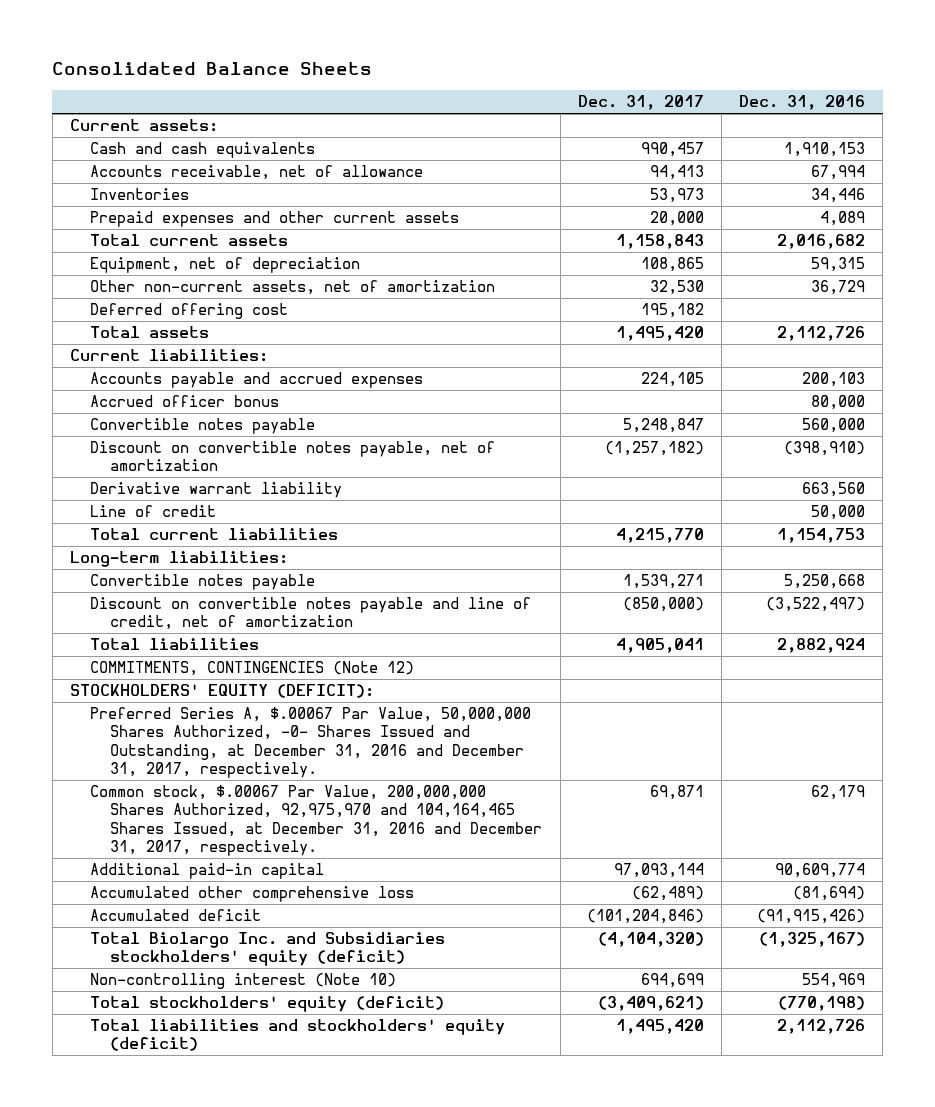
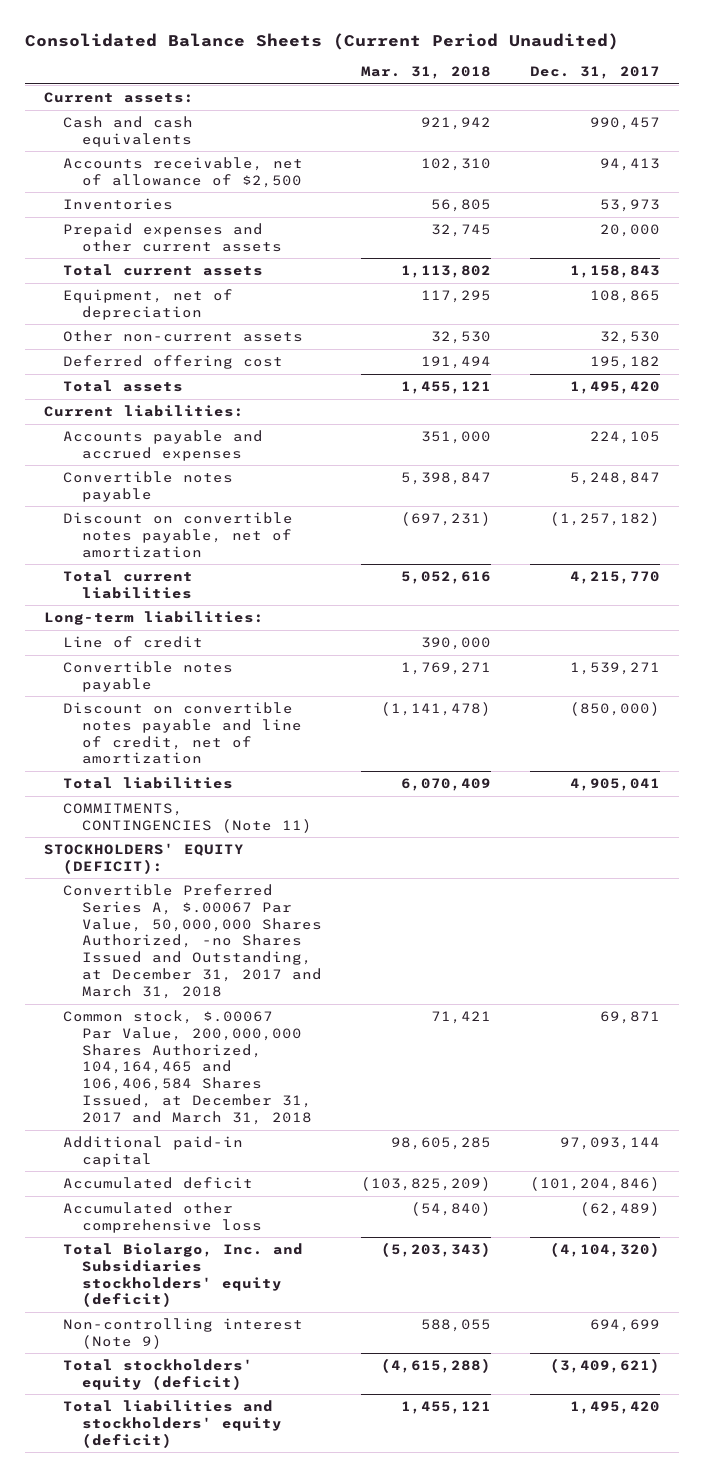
[52,62,373,76] Consolidated Balance Sheets -> [24,32,619,50] Consolidated Balance Sheets (Current Period Unaudited)
[739,95,866,111] Dec. 31, 2016 -> none
none -> [360,66,491,80] Mar. 31, 2018
[90,165,424,181] Accounts receivable, net of allowance -> [63,157,304,188] Accounts receivable, net of allowance of $2,500
[90,280,496,296] Other non-current assets, net of amortization -> [63,330,304,343] Other non-current assets
[90,395,280,408] Accrued officer bonus -> none
[90,482,343,499] Derivative warrant liability -> none
[90,505,217,518] Line of credit -> [63,636,204,649] Line of credit
[90,661,415,677] COMMITMENTS, CONTINGENCIES (Note 12) -> [63,803,312,833] COMMITMENTS, CONTINGENCIES (Note 11)
[90,707,532,778] Preferred Series A, $.00067 Par Value, 50,000,000 Shares Authorized, -0- Shares Issued and Outstanding, at December 31, 2016 and December 31, 2017, respectively. -> [63,884,322,999] Convertible Preferred Series A, $.00067 Par Value, 50,000,000 Shares Authorized, -no Shares Issued and Outstanding, at December 31, 2017 and March 31, 2018
[90,785,543,856] Common stock, $.00067 Par Value, 200,000,000 Shares Authorized, 92,975,970 and 104,164,465 Shares Issued, at December 31, 2016 and December 31, 2017, respectively. -> [63,1010,312,1125] Common stock, $.00067 Par Value, 200,000,000 Shares Authorized, 104,164,465 and 106,406,584 Shares Issued, at December 31, 2017 and March 31, 2018
[90,886,415,903] Accumulated other comprehensive loss -> [63,1202,262,1233] Accumulated other comprehensive loss
[90,932,446,967] Total Biolargo Inc. and Subsidiaries stockholders' equity (deficit) -> [63,1243,304,1308] Total Biolargo, Inc. and Subsidiaries stockholders' equity (deficit)
[90,973,397,990] Non-controlling interest (Note 10) -> [63,1318,304,1349] Non-controlling interest (Note 9)

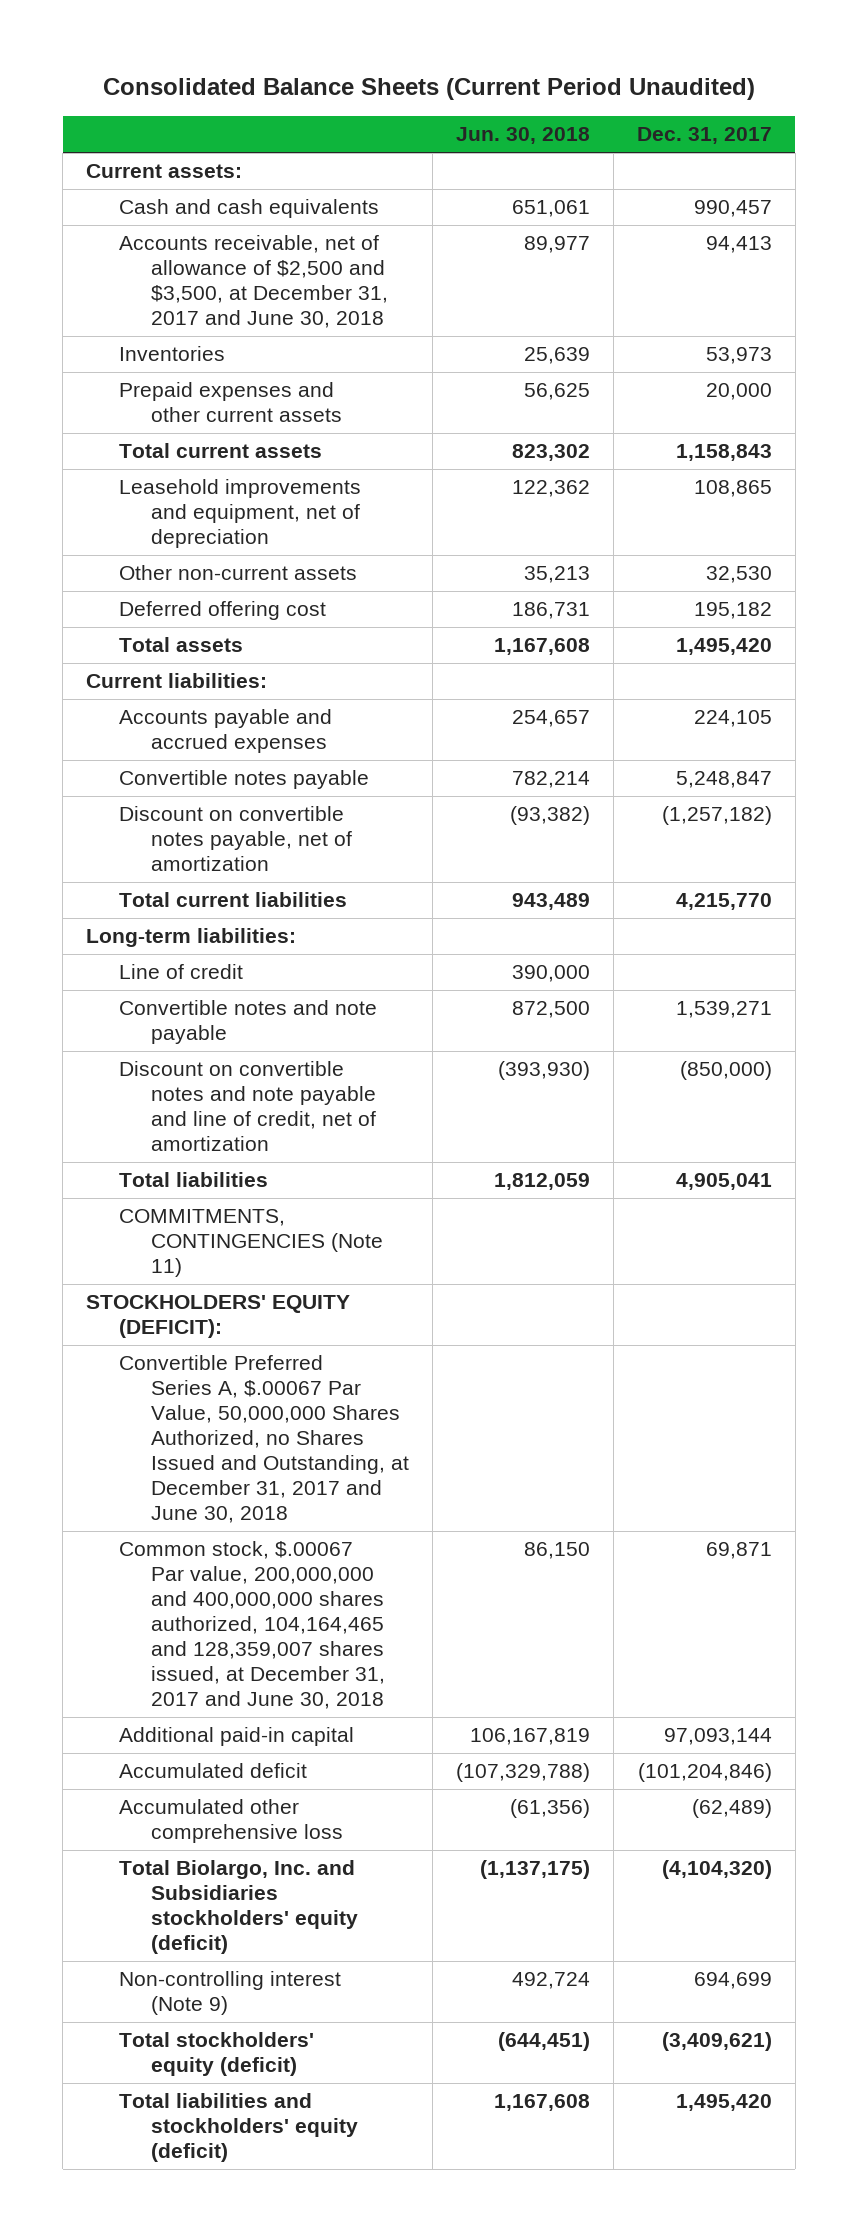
[360,66,491,80] Mar. 31, 2018 -> none
none -> [456,127,591,145] Jun. 30, 2018
[63,157,304,188] Accounts receivable, net of allowance of $2,500 -> [118,235,389,329] Accounts receivable, net of allowance of $2,500 and $3,500, at December 31, 2017 and June 30, 2018
[63,289,234,320] Equipment, net of depreciation -> [118,479,361,549] Leasehold improvements and equipment, net of depreciation
[63,661,234,692] Convertible notes payable -> [118,1000,377,1045] Convertible notes and note payable
[63,702,302,765] Discount on convertible notes payable and line of credit, net of amortization -> [118,1061,377,1152] Discount on convertible notes and note payable and line of credit, net of amortization
[63,884,322,999] Convertible Preferred Series A, $.00067 Par Value, 50,000,000 Shares Authorized, -no Shares Issued and Outstanding, at December 31, 2017 and March 31, 2018 -> [118,1355,410,1523] Convertible Preferred Series A, $.00067 Par Value, 50,000,000 Shares Authorized, no Shares Issued and Outstanding, at December 31, 2017 and June 30, 2018
[63,1010,312,1125] Common stock, $.00067 Par Value, 200,000,000 Shares Authorized, 104,164,465 and 106,406,584 Shares Issued, at December 31, 2017 and March 31, 2018 -> [118,1541,386,1709] Common stock, $.00067 Par value, 200,000,000 and 400,000,000 shares authorized, 104,164,465 and 128,359,007 shares issued, at December 31, 2017 and June 30, 2018

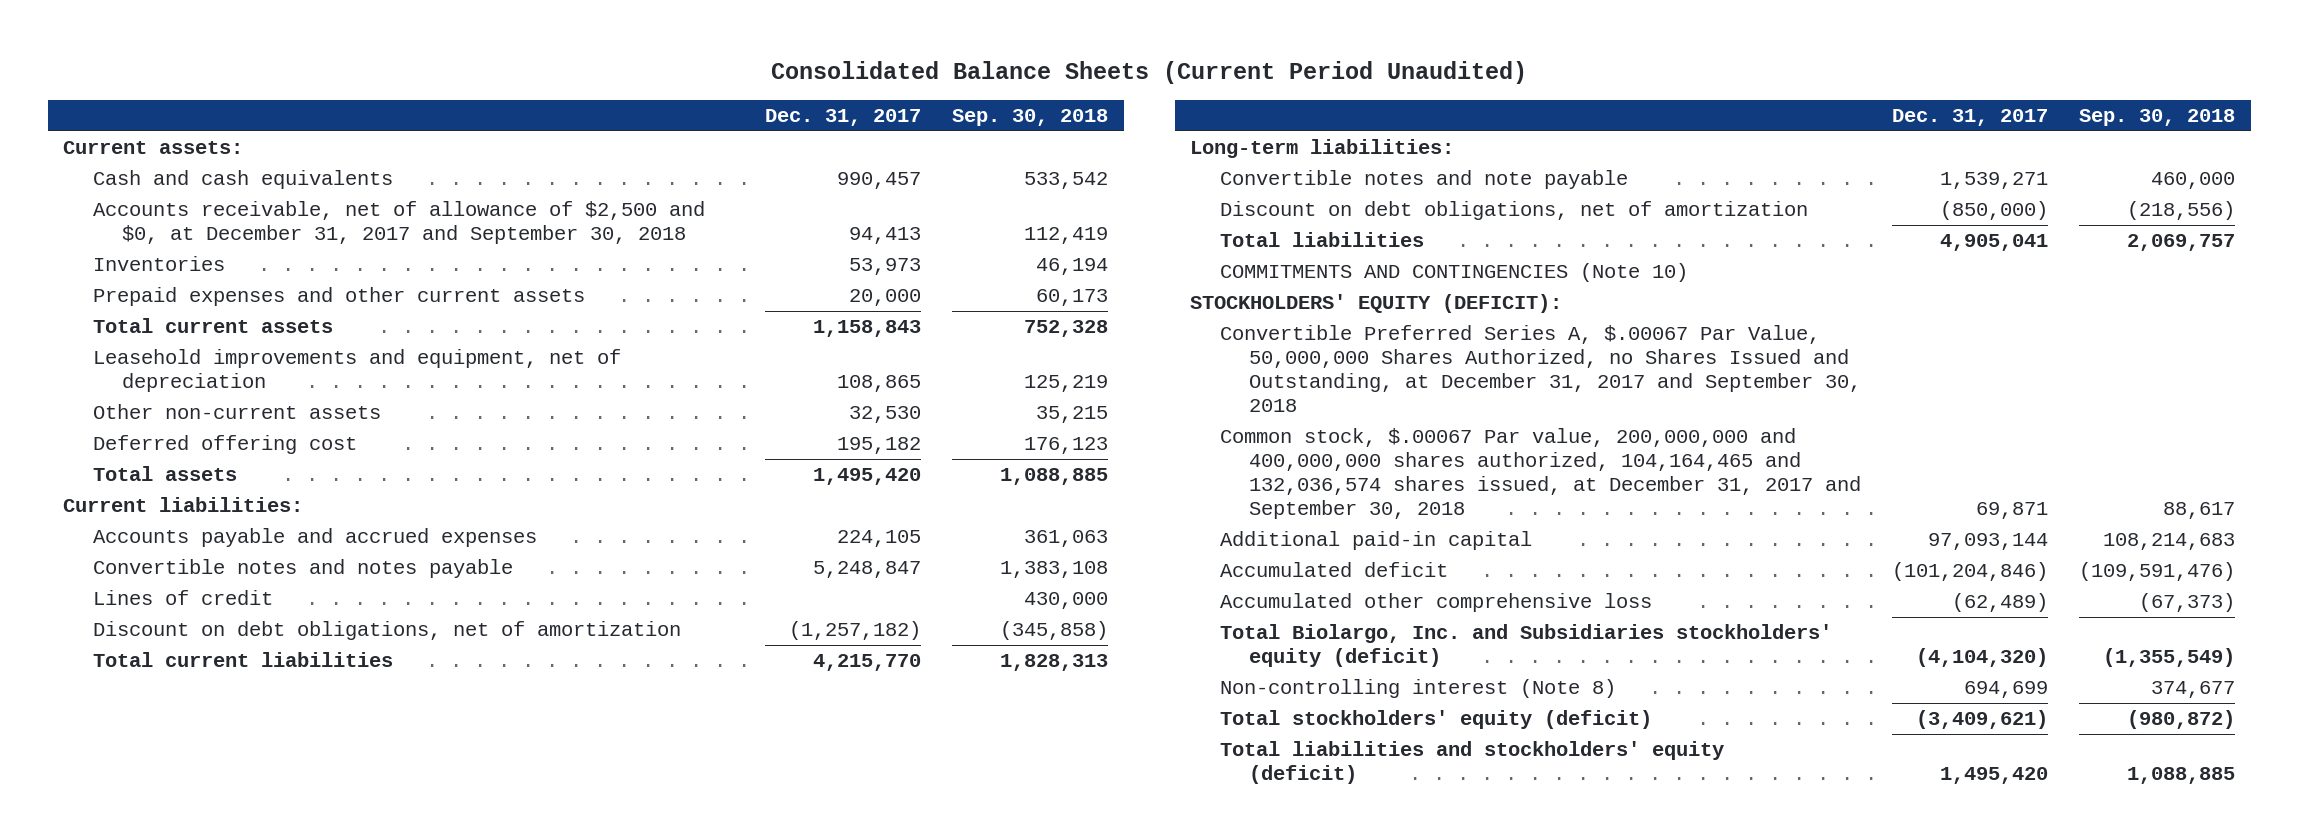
[456,127,591,145] Jun. 30, 2018 -> none
none -> [952,108,1109,126] Sep. 30, 2018
[118,235,389,329] Accounts receivable, net of allowance of $2,500 and $3,500, at December 31, 2017 and June 30, 2018 -> [92,201,705,245] Accounts receivable, net of allowance of $2,500 and $0, at December 31, 2017 and September 30, 2018
[118,770,369,790] Convertible notes payable -> [92,559,513,579] Convertible notes and notes payable
none -> [92,590,273,606] Lines of credit
[118,806,353,872] Discount on convertible notes payable, net of amortization -> [92,621,681,641] Discount on debt obligations, net of amortization
[118,964,243,980] Line of credit -> none
[118,1061,377,1152] Discount on convertible notes and note payable and line of credit, net of amortization -> [1219,201,1808,221] Discount on debt obligations, net of amortization
[118,1209,384,1278] COMMITMENTS, CONTINGENCIES (Note 11) -> [1219,263,1688,283] COMMITMENTS AND CONTINGENCIES (Note 10)
[118,1355,410,1523] Convertible Preferred Series A, $.00067 Par Value, 50,000,000 Shares Authorized, no Shares Issued and Outstanding, at December 31, 2017 and June 30, 2018 -> [1219,325,1862,413] Convertible Preferred Series A, $.00067 Par Value, 50,000,000 Shares Authorized, no Shares Issued and Outstanding, at December 31, 2017 and September 30, 2018
[118,1541,386,1709] Common stock, $.00067 Par value, 200,000,000 and 400,000,000 shares authorized, 104,164,465 and 128,359,007 shares issued, at December 31, 2017 and June 30, 2018 -> [1219,428,1862,520] Common stock, $.00067 Par value, 200,000,000 and 400,000,000 shares authorized, 104,164,465 and 132,036,574 shares issued, at December 31, 2017 and September 30, 2018
[118,1971,341,2016] Non-controlling interest (Note 9) -> [1219,679,1616,699] Non-controlling interest (Note 8)

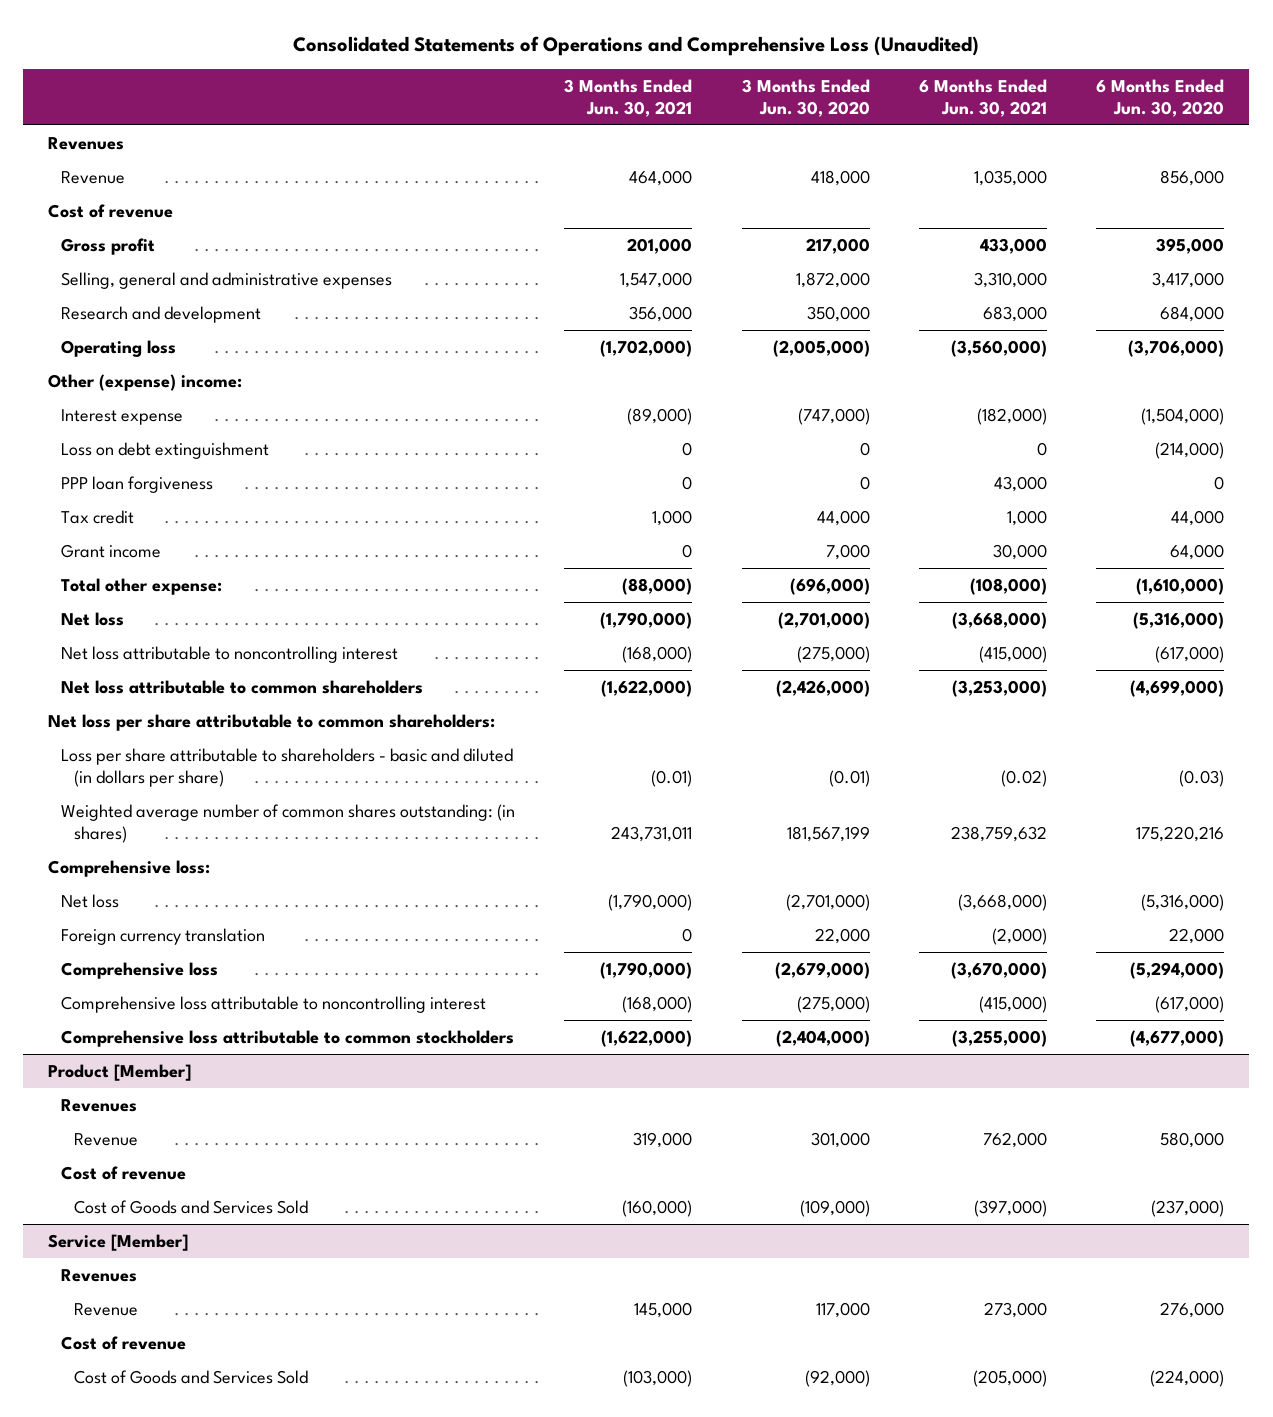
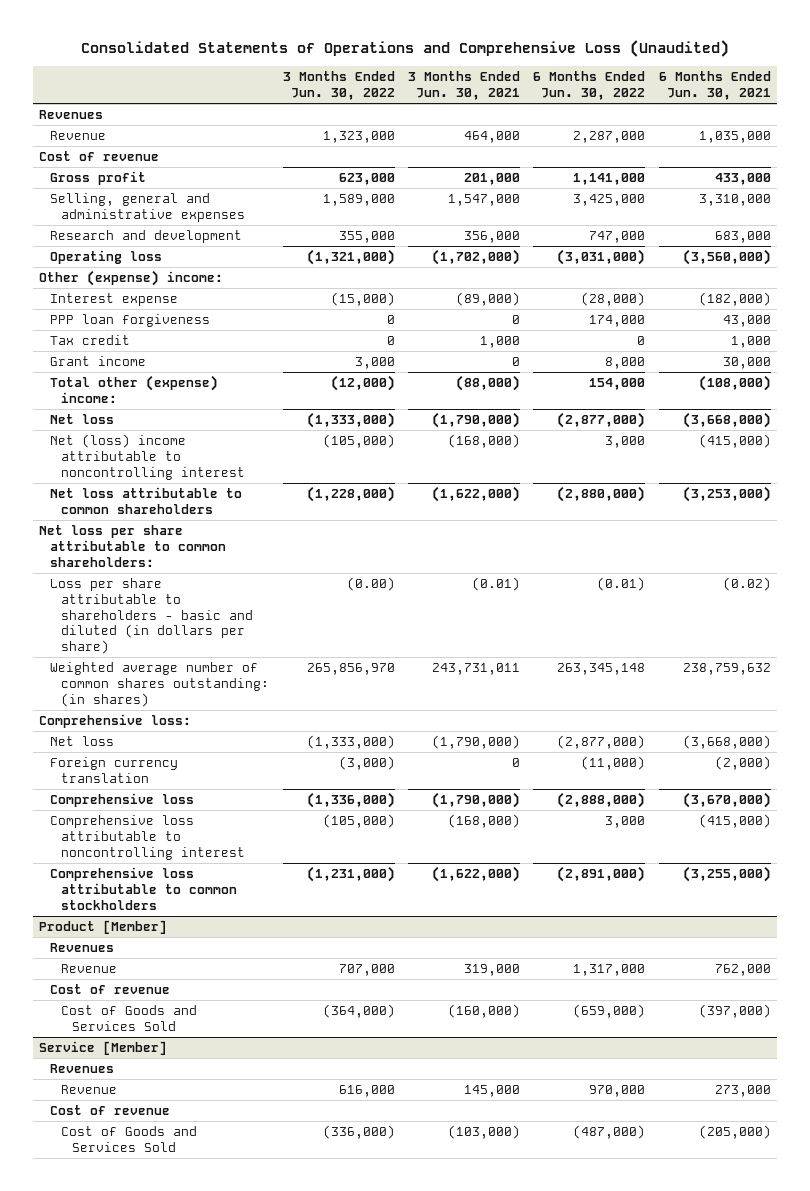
[741,78,870,117] 3 Months Ended Jun. 30, 2020 -> none
[1096,78,1225,117] 6 Months Ended Jun. 30, 2020 -> none
none -> [282,71,395,101] 3 Months Ended Jun. 30, 2022
none -> [533,71,646,101] 6 Months Ended Jun. 30, 2022
[60,441,269,459] Loss on debt extinguishment -> none
[60,577,222,595] Total other expense: -> [50,375,219,403] Total other (expense) income:
[60,645,398,663] Net loss attributable to noncontrolling interest -> [50,434,246,480] Net (loss) income attributable to noncontrolling interest

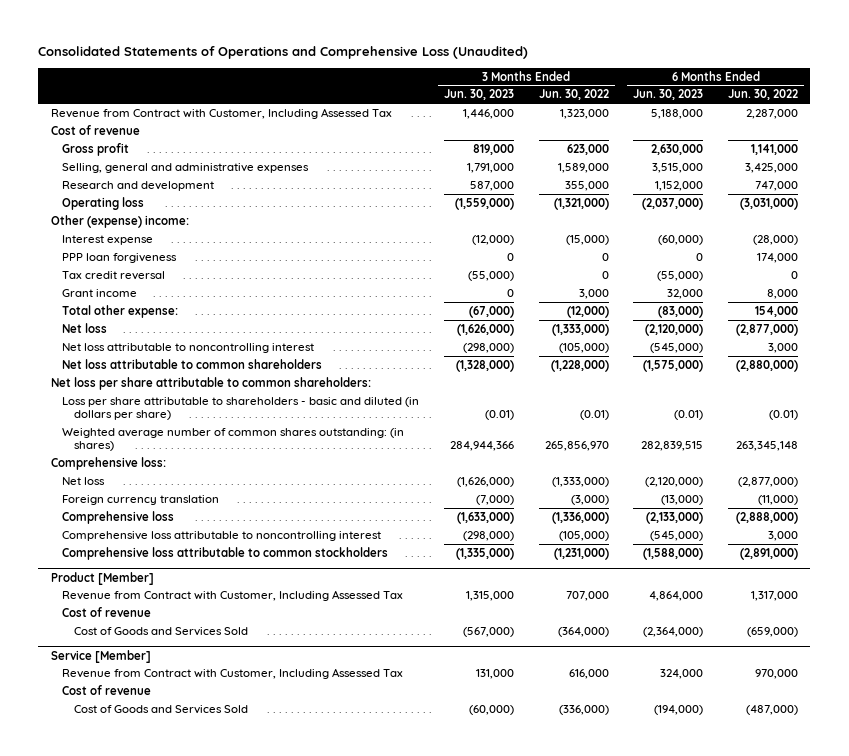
[407,71,520,101] 3 Months Ended Jun. 30, 2021 -> none
[658,71,771,101] 6 Months Ended Jun. 30, 2021 -> none
none -> [443,89,514,101] Jun. 30, 2023
none -> [633,89,704,101] Jun. 30, 2023
[39,110,104,120] Revenues -> none
[50,131,107,141] Revenue -> [50,107,392,119] Revenue from Contract with Customer, Including Assessed Tax
[50,335,131,346] Tax credit -> [62,270,166,280] Tax credit reversal
[50,375,219,403] Total other (expense) income: -> [62,304,179,318] Total other expense:
[50,434,246,480] Net (loss) income attributable to noncontrolling interest -> [62,342,315,353] Net loss attributable to noncontrolling interest
[346,577,395,592] (0.00) -> [579,410,609,421] (0.01)
[50,943,115,953] Revenues -> none
[61,964,118,974] Revenue -> [62,589,404,601] Revenue from Contract with Customer, Including Assessed Tax
[50,1064,115,1074] Revenues -> none
[61,1085,118,1095] Revenue -> [62,667,404,679] Revenue from Contract with Customer, Including Assessed Tax

